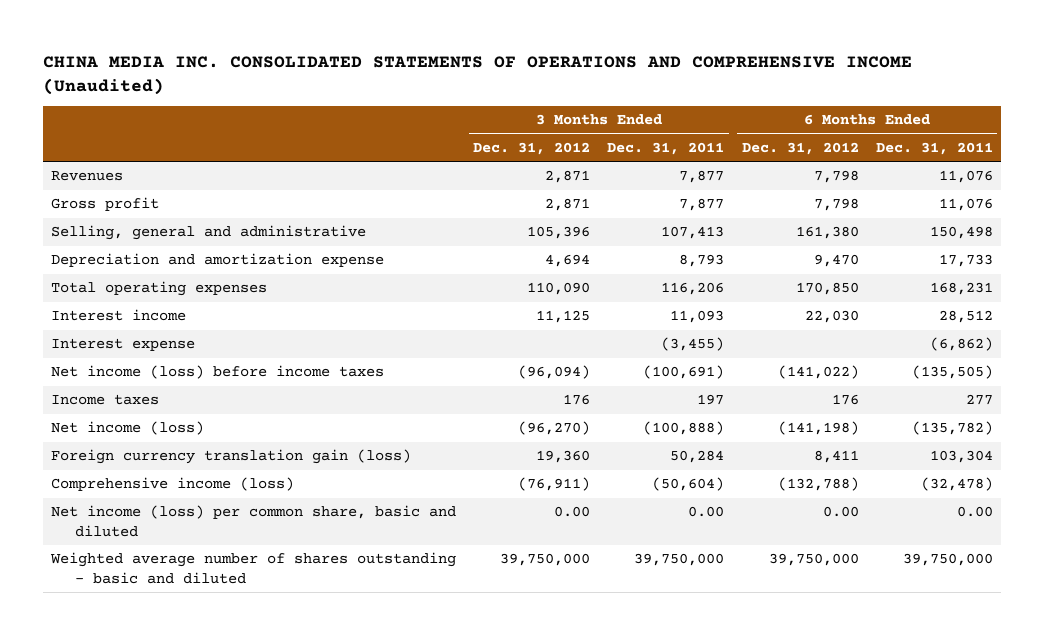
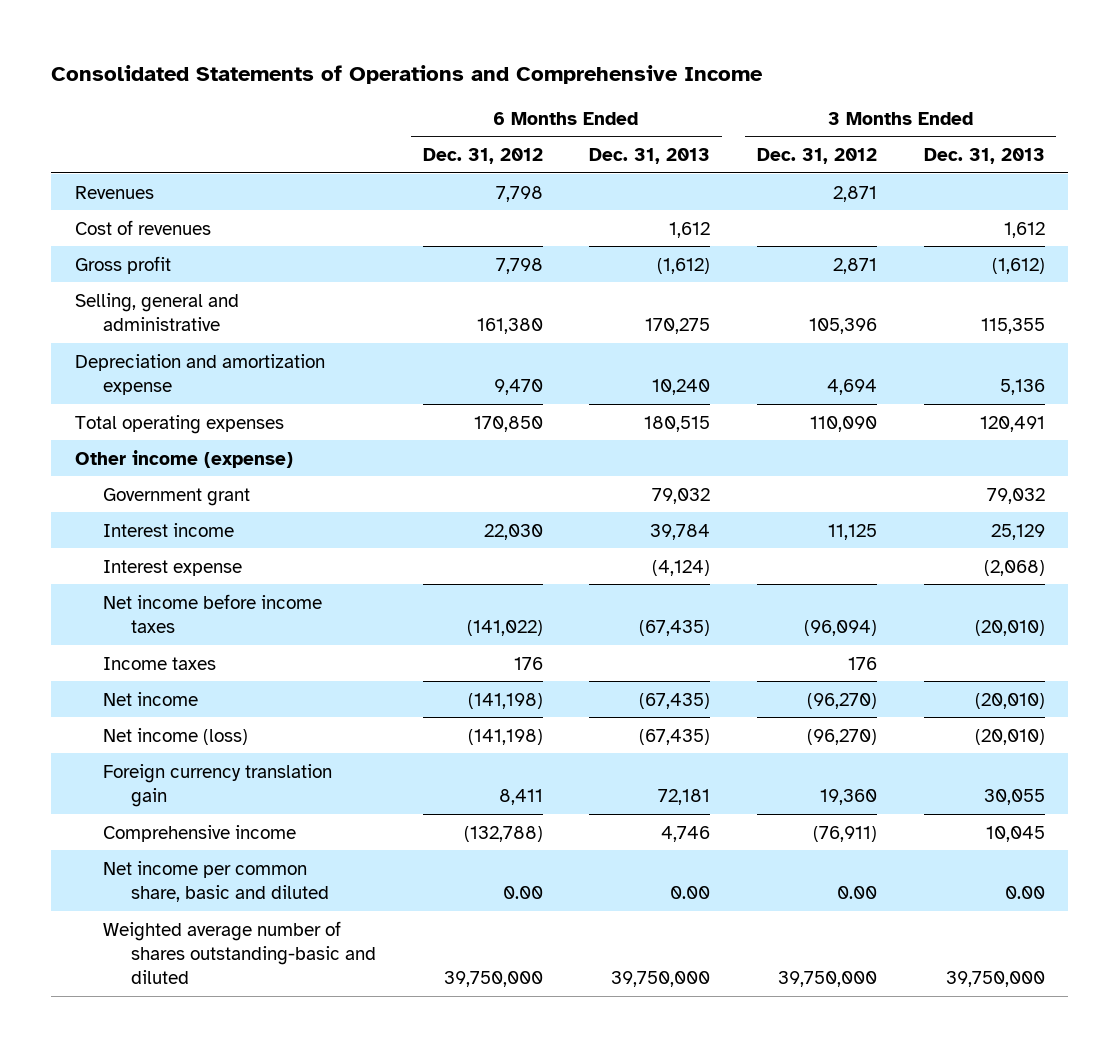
[42,55,912,95] CHINA MEDIA INC. CONSOLIDATED STATEMENTS OF OPERATIONS AND COMPREHENSIVE INCOME (Unaudited) -> [51,65,764,85] Consolidated Statements of Operations and Comprehensive Income
[607,142,725,156] Dec. 31, 2011 -> none
[875,142,993,156] Dec. 31, 2011 -> none
none -> [589,148,711,165] Dec. 31, 2013
none -> [923,148,1045,165] Dec. 31, 2013
none -> [74,219,211,235] Cost of revenues
none -> [74,449,293,468] Other income (expense)
none -> [102,487,250,506] Government grant
[51,365,385,380] Net income (loss) before income taxes -> [102,593,322,633] Net income before income taxes
none -> [102,691,198,706] Net income
[51,449,412,465] Foreign currency translation gain (loss) -> [102,763,332,807] Foreign currency translation gain
[51,477,295,492] Comprehensive income (loss) -> [102,824,296,842] Comprehensive income
[51,505,457,537] Net income (loss) per common share, basic and diluted -> [102,860,329,902] Net income per common share, basic and diluted
[50,552,457,584] Weighted average number of shares outstanding - basic and diluted -> [102,920,376,985] Weighted average number of shares outstanding-basic and diluted

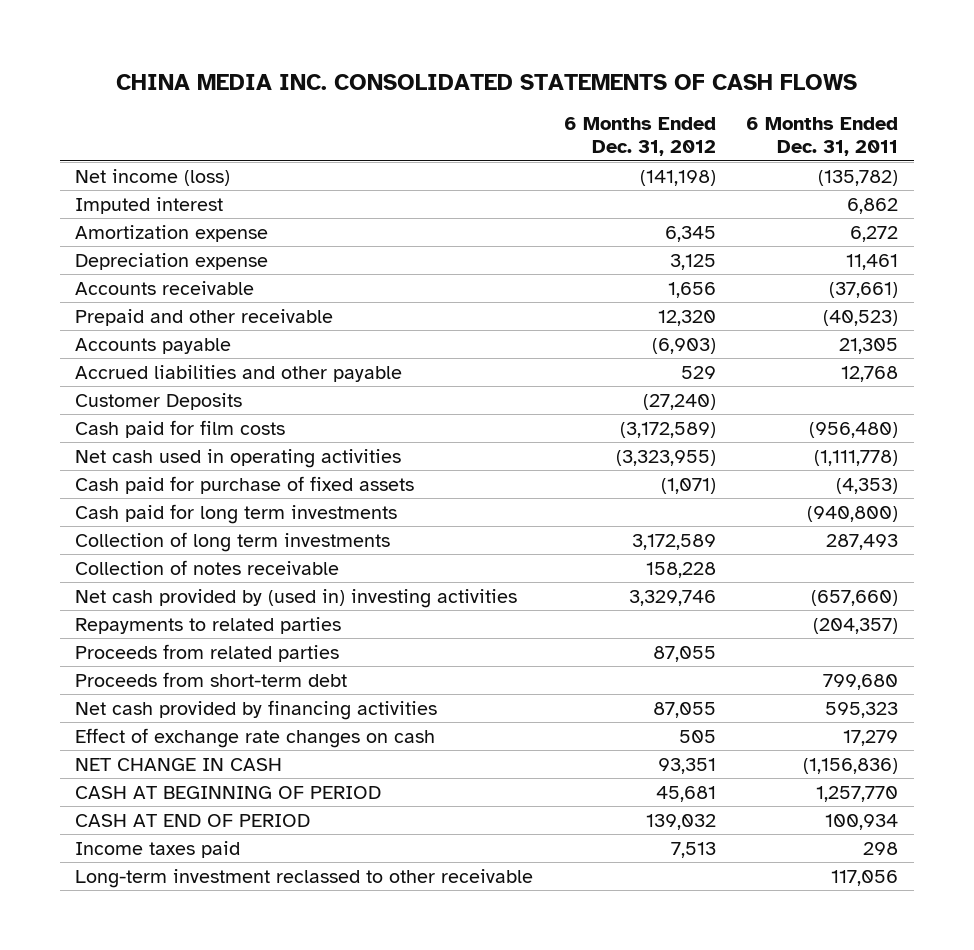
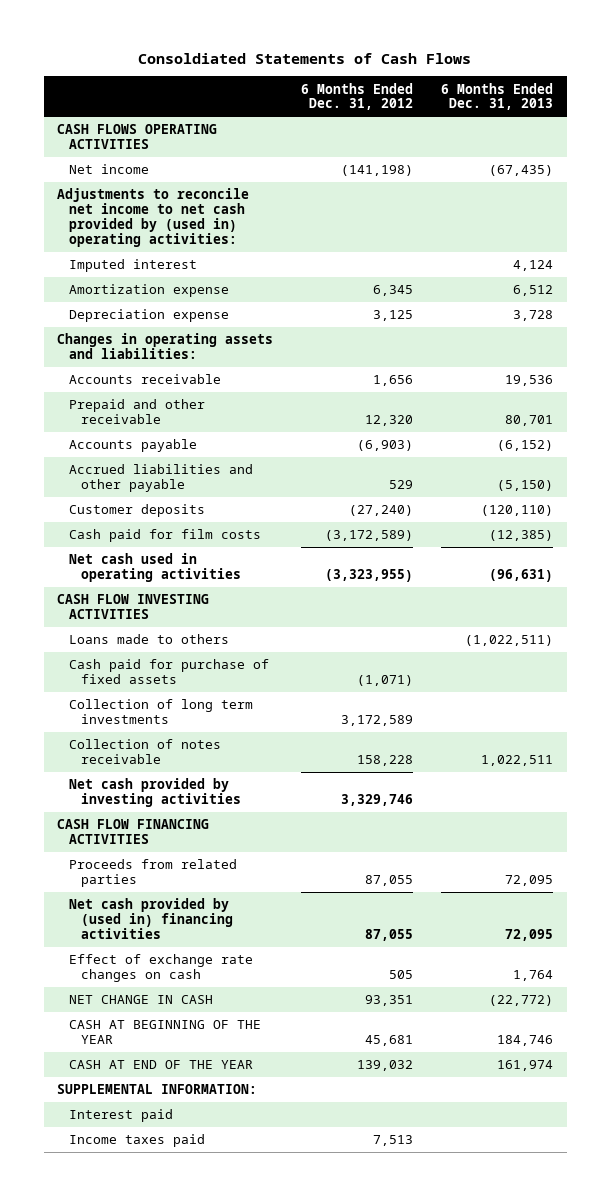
[115,74,857,91] CHINA MEDIA INC. CONSOLIDATED STATEMENTS OF CASH FLOWS -> [138,52,472,64] Consoldiated Statements of Cash Flows
[746,117,899,157] 6 Months Ended Dec. 31, 2011 -> none
none -> [440,82,553,111] 6 Months Ended Dec. 31, 2013
none -> [57,124,218,150] CASH FLOWS OPERATING ACTIVITIES
[75,168,231,186] Net income (loss) -> [69,164,150,175] Net income
none -> [57,188,250,247] Adjustments to reconcile net income to net cash provided by (used in) operating activities:
none -> [57,333,274,360] Changes in operating assets and liabilities:
[75,392,243,410] Customer Deposits -> [69,504,206,518] Customer deposits
none -> [57,594,210,620] CASH FLOW INVESTING ACTIVITIES
none -> [69,634,230,645] Loans made to others
[75,503,398,524] Cash paid for long term investments -> none
[75,616,342,634] Repayments to related parties -> none
[75,588,518,608] Net cash provided by (used in) investing activities -> [69,778,242,808] Net cash provided by investing activities
none -> [57,819,210,845] CASH FLOW FINANCING ACTIVITIES
[75,671,348,687] Proceeds from short-term debt -> none
[75,699,438,720] Net cash provided by financing activities -> [69,898,234,940] Net cash provided by (used in) financing activities
[75,785,382,799] CASH AT BEGINNING OF PERIOD -> [69,1020,262,1045] CASH AT BEGINNING OF THE YEAR
[75,813,311,827] CASH AT END OF PERIOD -> [69,1060,254,1070] CASH AT END OF THE YEAR
none -> [57,1084,258,1095] SUPPLEMENTAL INFORMATION:
none -> [69,1109,174,1123] Interest paid
[75,868,534,888] Long-term investment reclassed to other receivable -> none

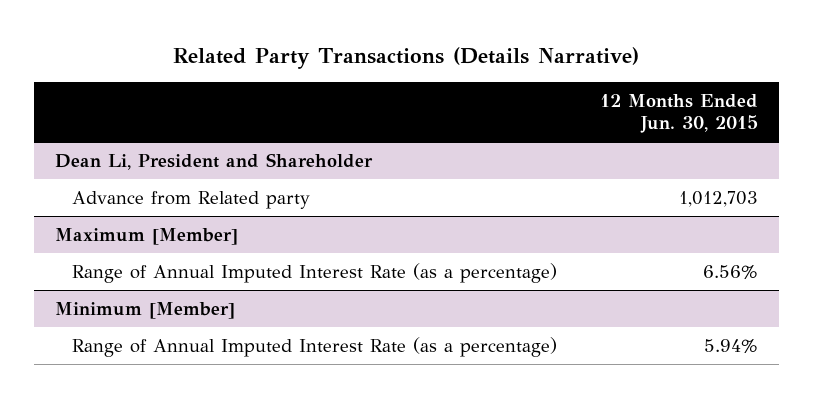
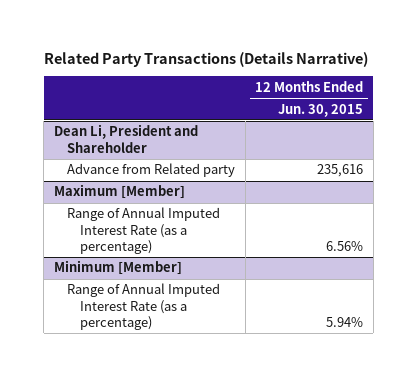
[678,190,758,207] 1,012,703 -> [317,164,364,178] 235,616

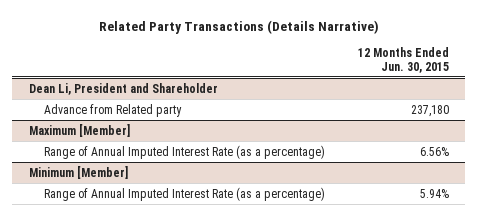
[317,164,364,178] 235,616 -> [410,104,449,117] 237,180

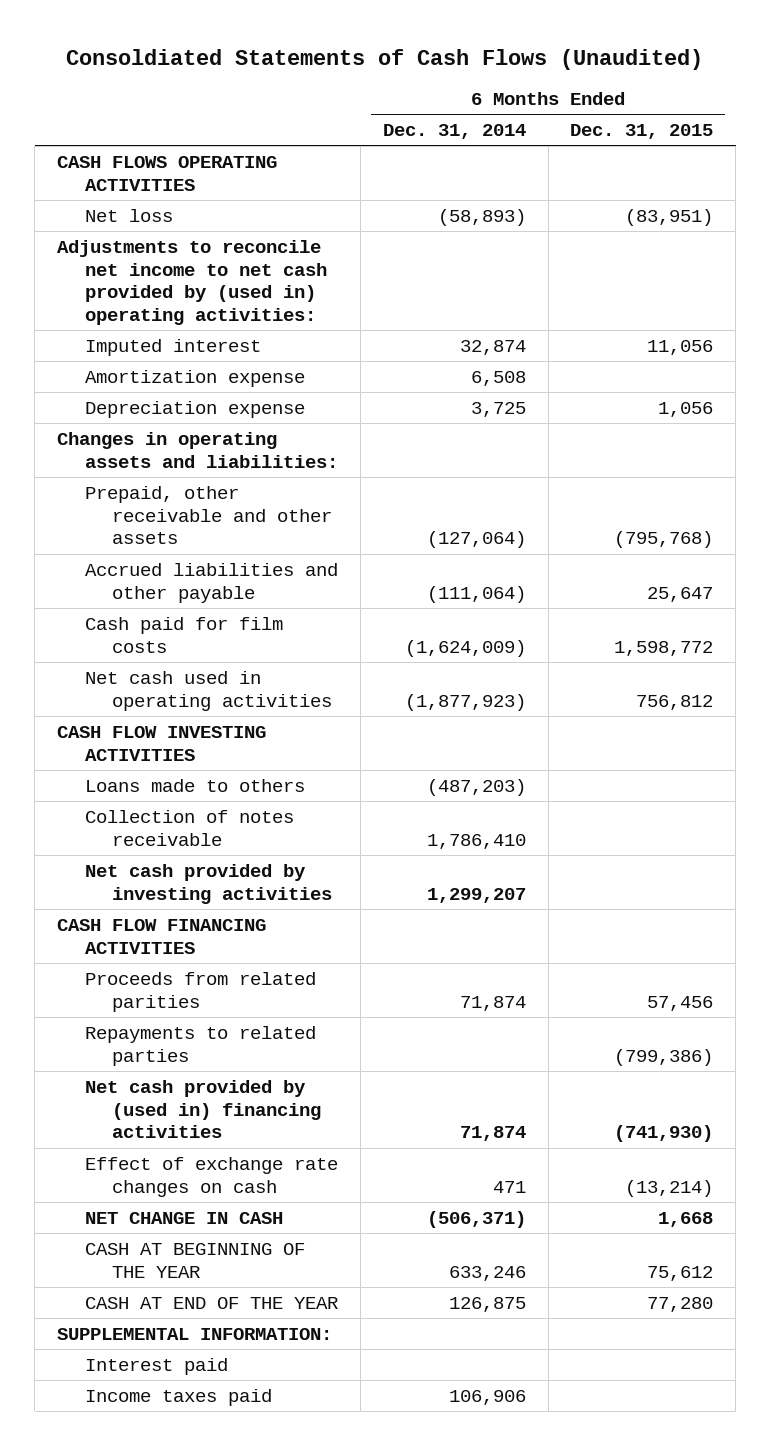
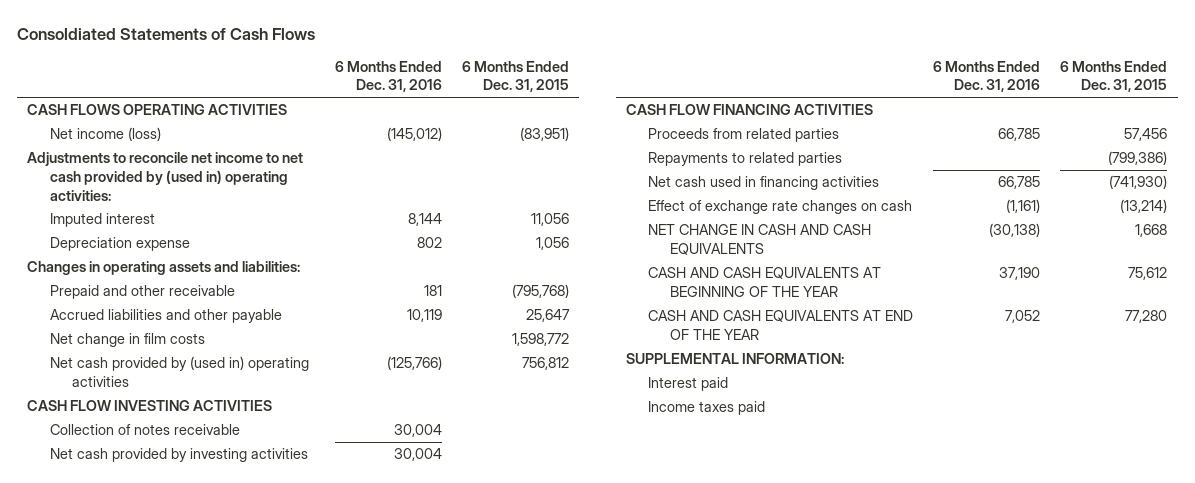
[66,48,704,70] Consoldiated Statements of Cash Flows (Unaudited) -> [17,27,316,40] Consoldiated Statements of Cash Flows
[382,124,526,140] Dec. 31, 2014 -> none
none -> [335,60,443,93] 6 Months Ended Dec. 31, 2016
[84,208,173,222] Net loss -> [49,127,161,142] Net income (loss)
[84,369,305,387] Amortization expense -> none
[84,485,333,545] Prepaid, other receivable and other assets -> [49,285,235,300] Prepaid and other receivable
[84,616,283,653] Cash paid for film costs -> [49,333,205,348] Net change in film costs
[84,670,333,711] Net cash used in operating activities -> [49,356,309,387] Net cash provided by (used in) operating activities
[84,778,305,792] Loans made to others -> none
[84,971,316,1012] Proceeds from related parities -> [647,128,839,143] Proceeds from related parties
[84,1079,322,1139] Net cash provided by (used in) financing activities -> [647,176,879,191] Net cash used in financing activities
[84,1211,283,1224] NET CHANGE IN CASH -> [647,224,871,255] NET CHANGE IN CASH AND CASH EQUIVALENTS
[84,1242,305,1278] CASH AT BEGINNING OF THE YEAR -> [647,267,881,297] CASH AND CASH EQUIVALENTS AT BEGINNING OF THE YEAR
[84,1296,338,1309] CASH AT END OF THE YEAR -> [647,310,913,340] CASH AND CASH EQUIVALENTS AT END OF THE YEAR

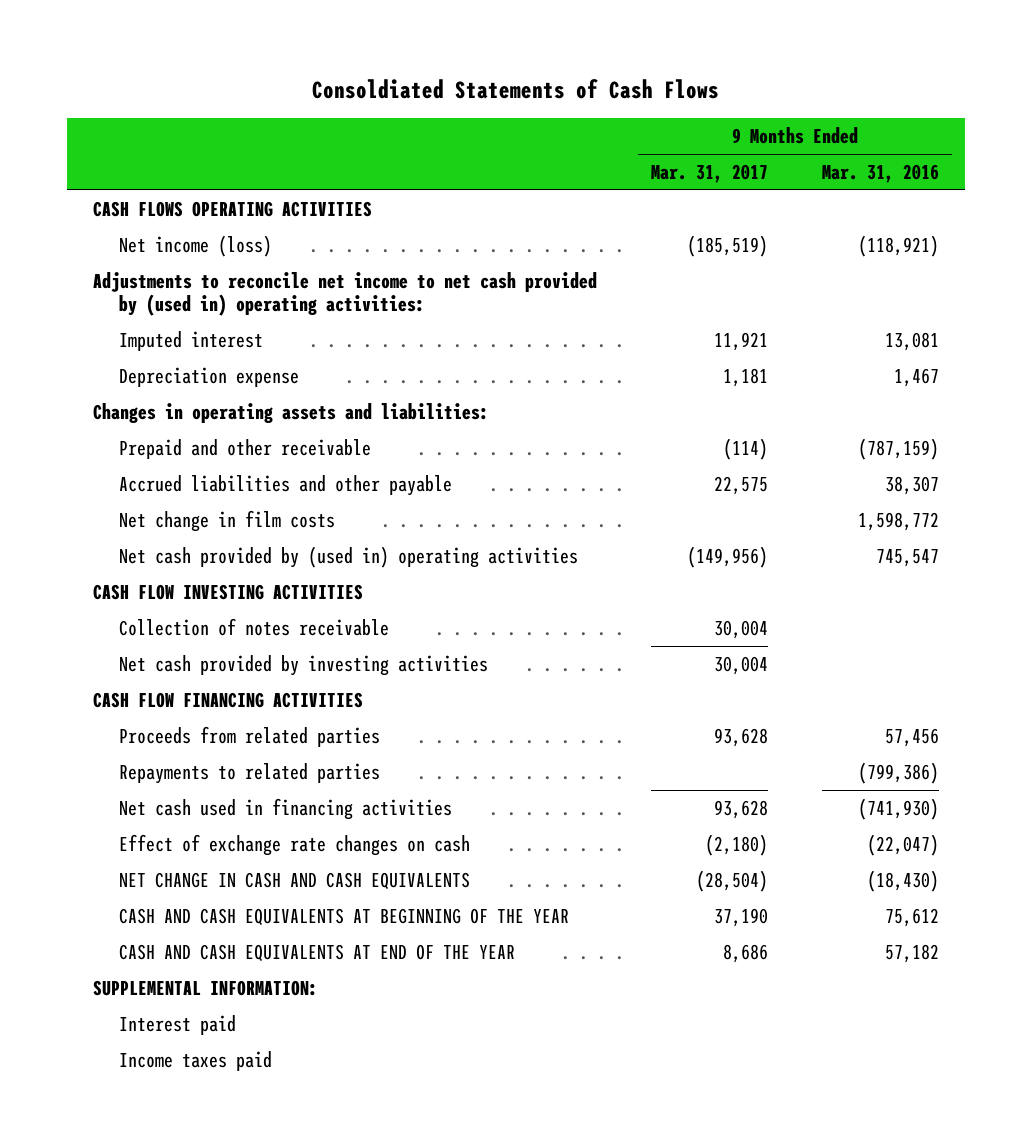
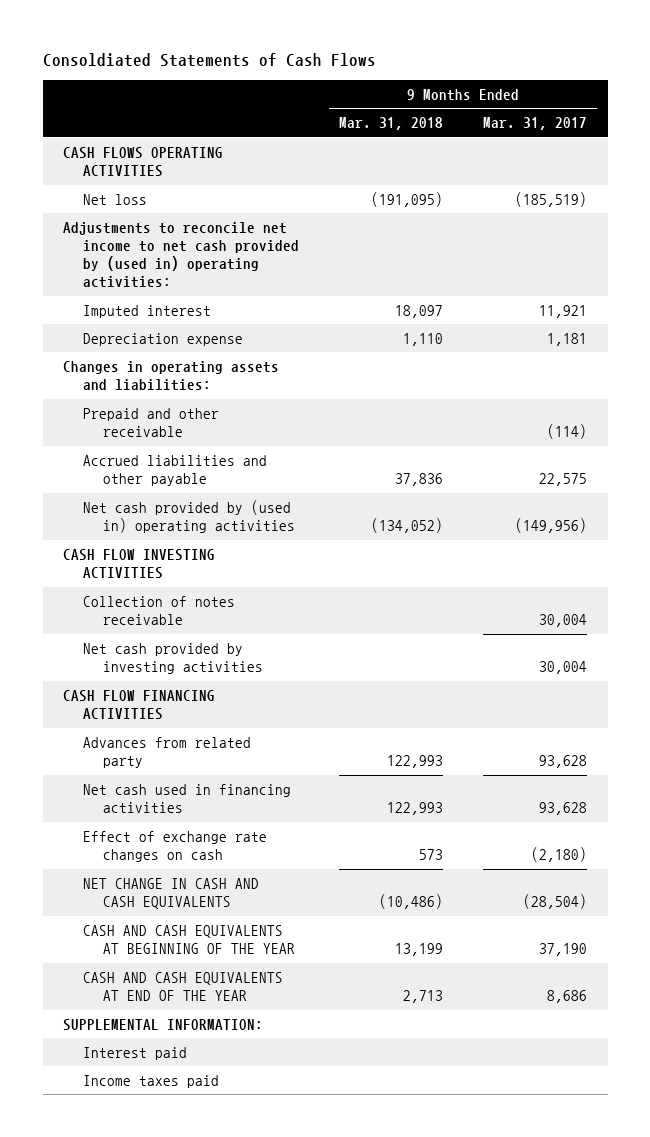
[821,163,939,183] Mar. 31, 2016 -> none
none -> [339,117,444,131] Mar. 31, 2018
[118,234,272,257] Net income (loss) -> [83,193,148,205] Net loss
[118,509,335,532] Net change in film costs -> none
[118,762,380,784] Repayments to related parties -> none
[118,725,380,747] Proceeds from related parties -> [83,736,252,768] Advances from related party

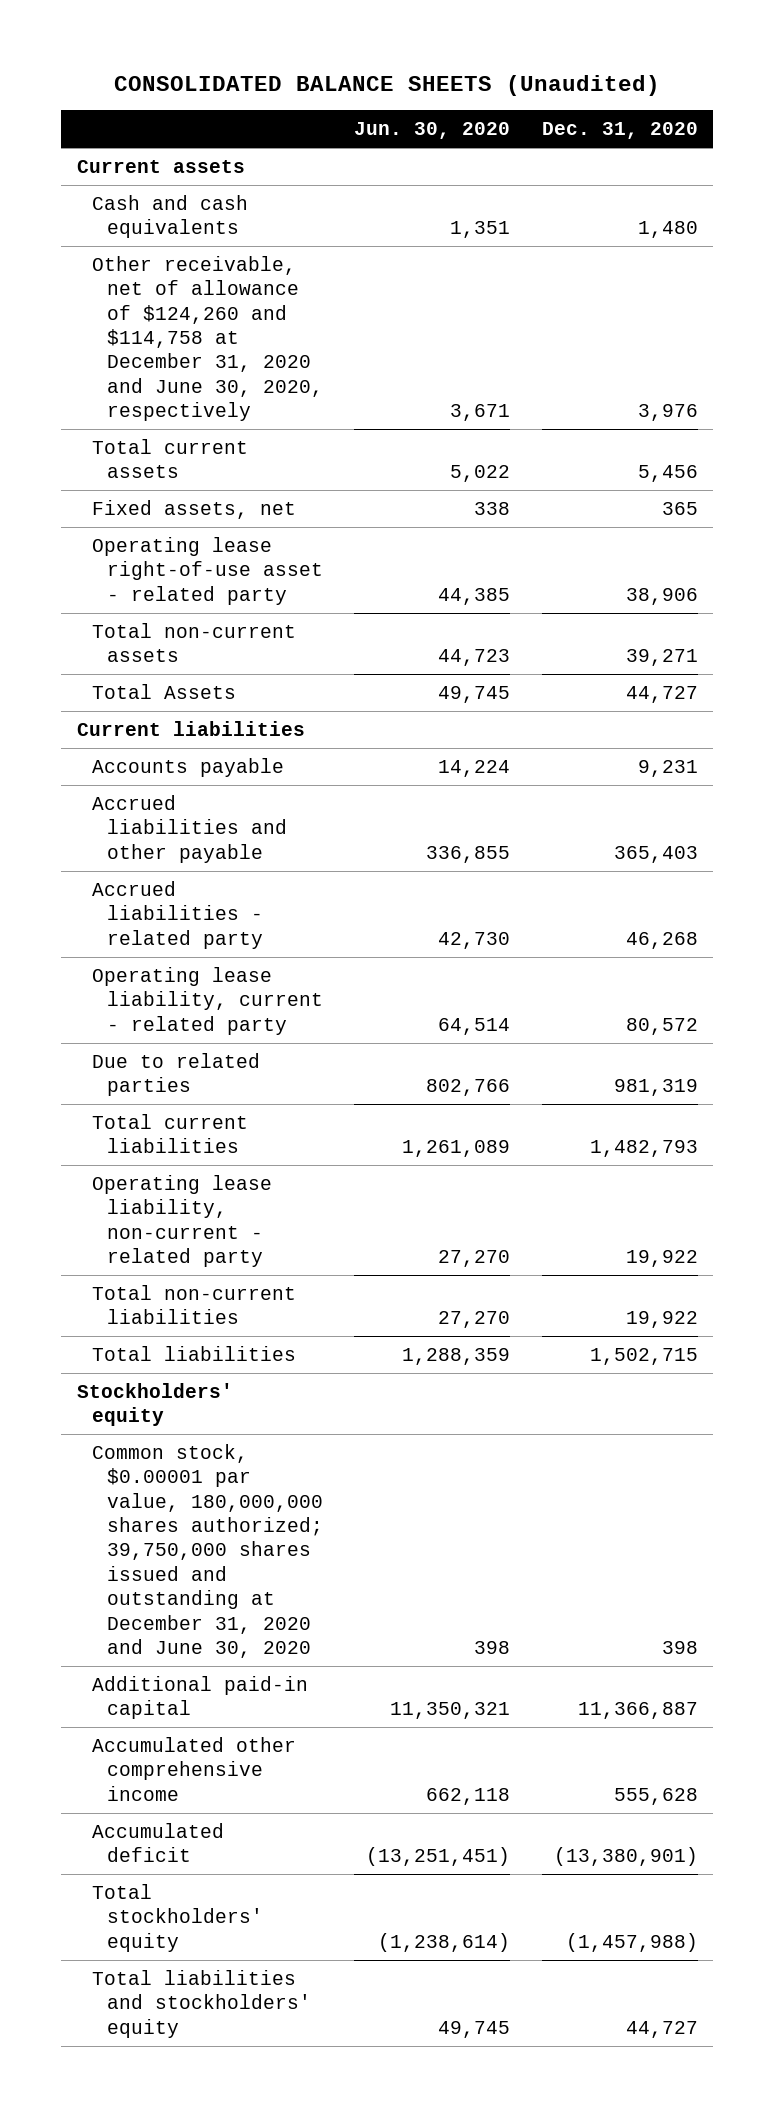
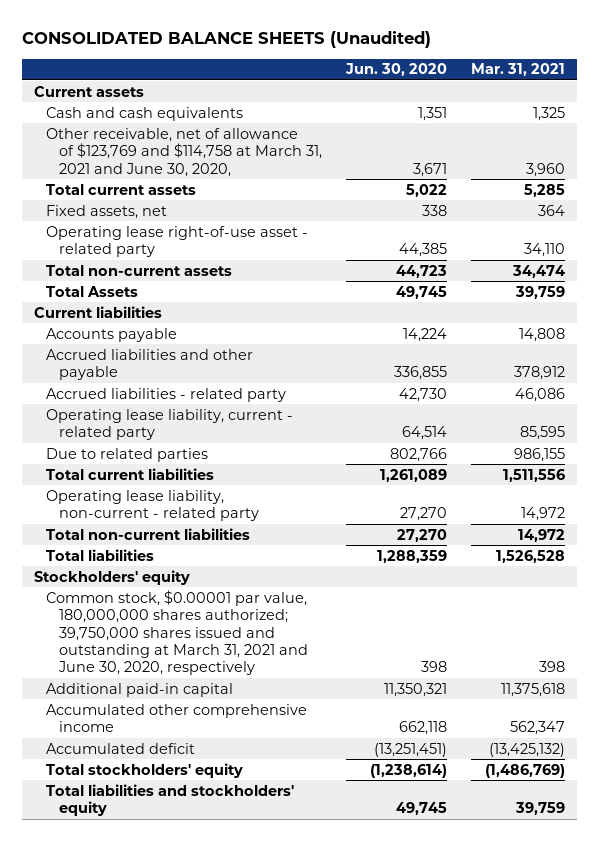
[541,122,698,140] Dec. 31, 2020 -> none
none -> [470,63,565,77] Mar. 31, 2021
[91,255,324,422] Other receivable, net of allowance of $124,260 and $114,758 at December 31, 2020 and June 30, 2020, respectively -> [46,127,322,177] Other receivable, net of allowance of $123,769 and $114,758 at March 31, 2021 and June 30, 2020,
[91,1443,324,1658] Common stock, $0.00001 par value, 180,000,000 shares authorized; 39,750,000 shares issued and outstanding at December 31, 2020 and June 30, 2020 -> [46,589,308,676] Common stock, $0.00001 par value, 180,000,000 shares authorized; 39,750,000 shares issued and outstanding at March 31, 2021 and June 30, 2020, respectively

